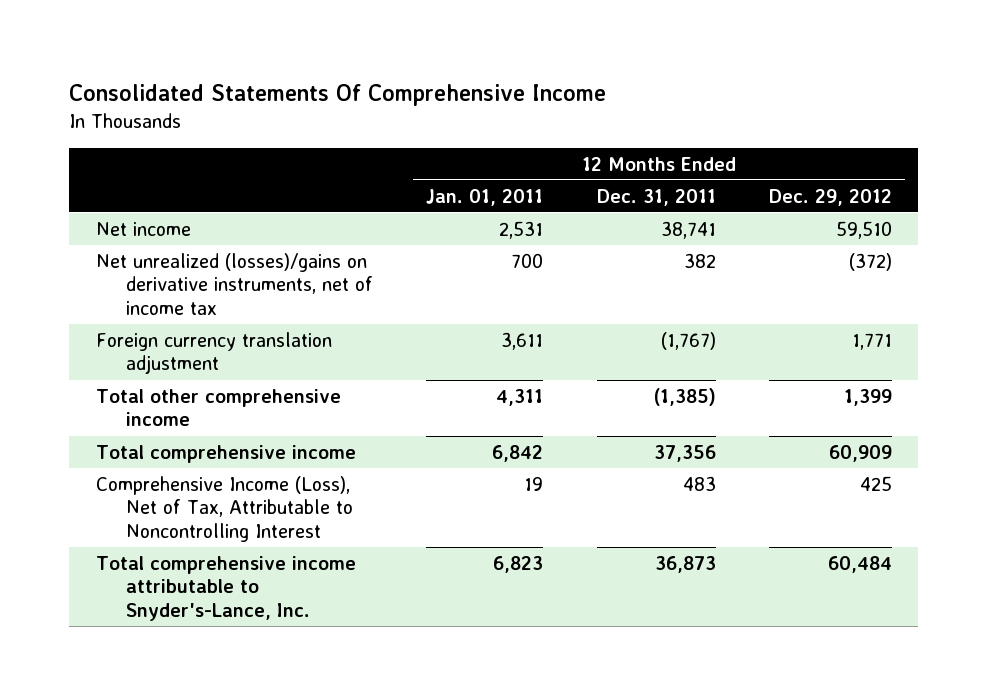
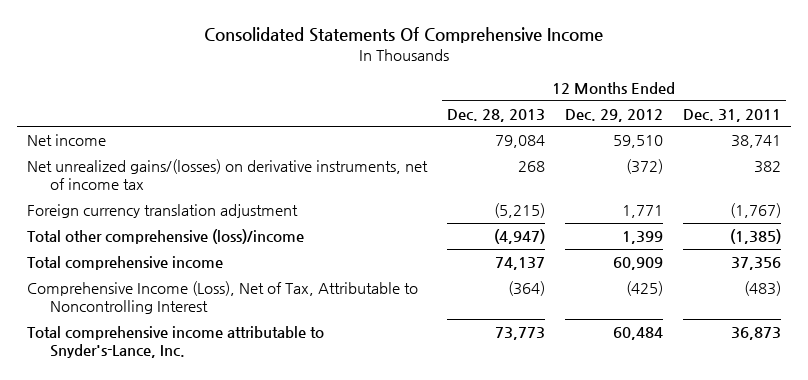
[426,188,544,206] Jan. 01, 2011 -> none
none -> [447,108,546,122] Dec. 28, 2013
[95,252,374,316] Net unrealized (losses)/gains on derivative instruments, net of income tax -> [27,158,429,191] Net unrealized gains/(losses) on derivative instruments, net of income tax
[95,388,341,427] Total other comprehensive income -> [27,228,305,244] Total other comprehensive (loss)/income
[682,475,716,491] 483 -> [744,280,782,296] (483)
[859,475,892,491] 425 -> [626,280,664,296] (425)

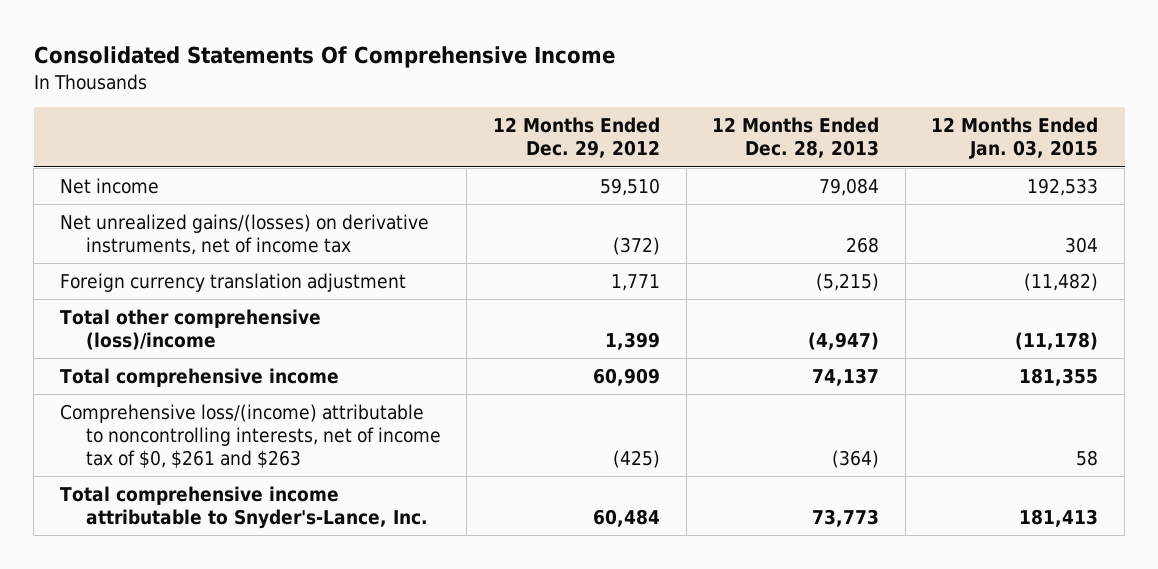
[683,108,782,122] Dec. 31, 2011 -> none
none -> [931,117,1099,160] 12 Months Ended Jan. 03, 2015
[27,280,419,315] Comprehensive Income (Loss), Net of Tax, Attributable to Noncontrolling Interest -> [59,403,441,469] Comprehensive loss/(income) attributable to noncontrolling interests, net of income tax of $0, $261 and $263

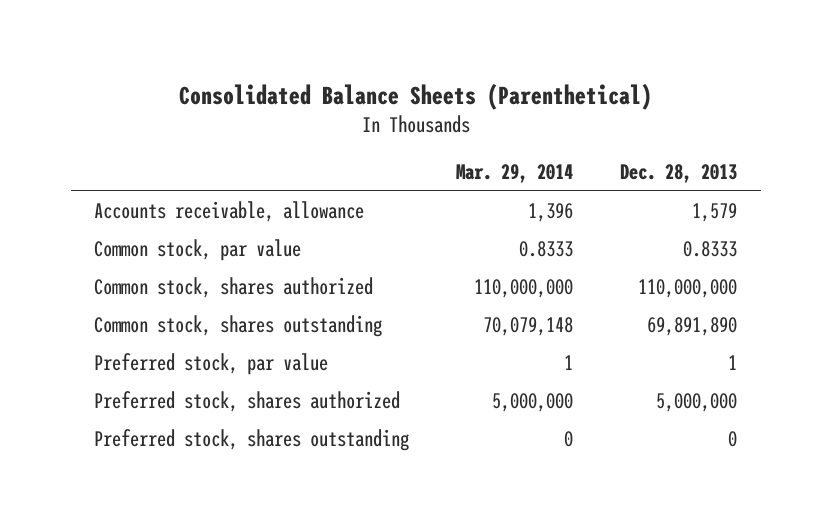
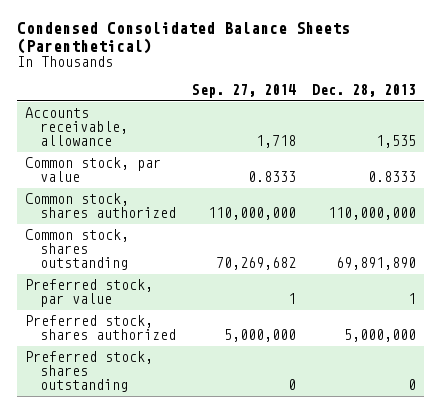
[178,82,652,110] Consolidated Balance Sheets (Parenthetical) -> [16,22,350,54] Condensed Consolidated Balance Sheets (Parenthetical)
[456,164,574,184] Mar. 29, 2014 -> none
none -> [191,83,296,98] Sep. 27, 2014
[692,203,738,223] 1,579 -> [375,135,416,149] 1,535

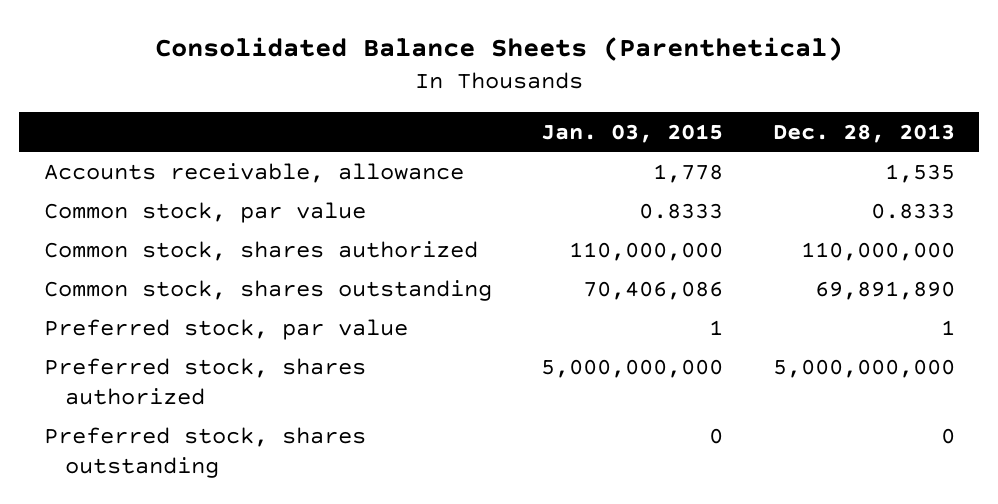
[16,22,350,54] Condensed Consolidated Balance Sheets (Parenthetical) -> [155,37,844,62] Consolidated Balance Sheets (Parenthetical)
[191,83,296,98] Sep. 27, 2014 -> none
none -> [541,123,724,143] Jan. 03, 2015
[343,329,416,343] 5,000,000 -> [772,358,955,378] 5,000,000,000

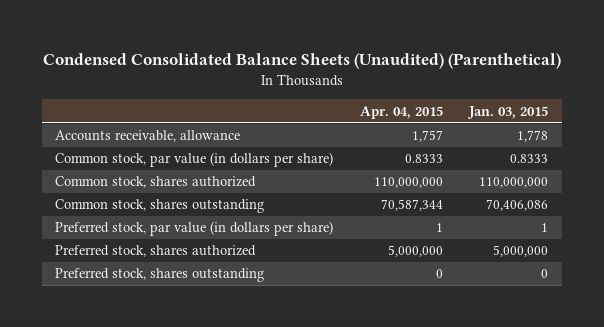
[155,37,844,62] Consolidated Balance Sheets (Parenthetical) -> [42,52,561,69] Condensed Consolidated Balance Sheets (Unaudited) (Parenthetical)
[772,123,955,143] Dec. 28, 2013 -> none
none -> [359,105,443,119] Apr. 04, 2015
[43,201,366,223] Common stock, par value -> [55,152,334,168] Common stock, par value (in dollars per share)
[43,318,408,340] Preferred stock, par value -> [55,221,334,237] Preferred stock, par value (in dollars per share)
[541,358,724,378] 5,000,000,000 -> [493,245,549,258] 5,000,000

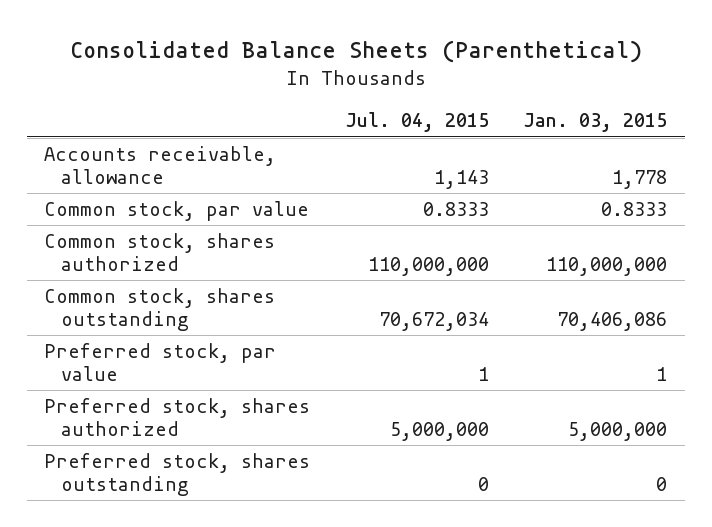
[42,52,561,69] Condensed Consolidated Balance Sheets (Unaudited) (Parenthetical) -> [69,39,642,63] Consolidated Balance Sheets (Parenthetical)
[359,105,443,119] Apr. 04, 2015 -> none
none -> [344,112,489,133] Jul. 04, 2015
[55,152,334,168] Common stock, par value (in dollars per share) -> [44,200,310,221] Common stock, par value
[55,221,334,237] Preferred stock, par value (in dollars per share) -> [44,342,277,381] Preferred stock, par value

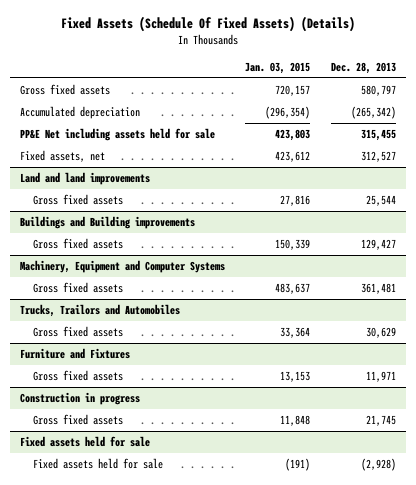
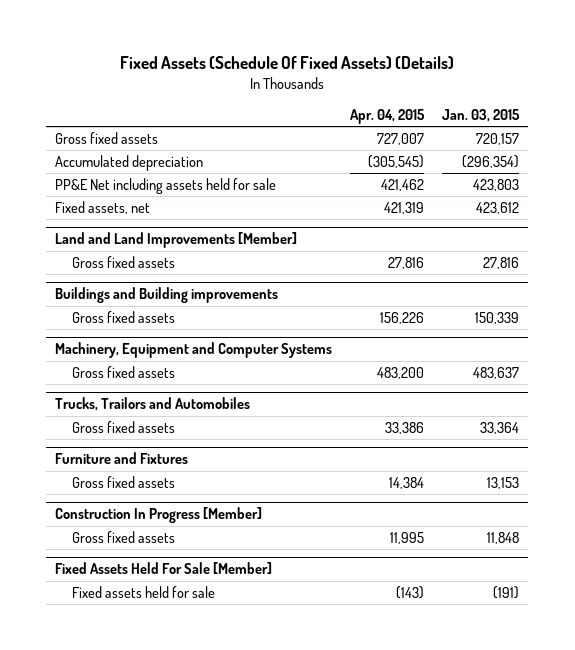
[330,61,396,74] Dec. 28, 2013 -> none
none -> [350,109,426,125] Apr. 04, 2015
[19,172,150,186] Land and land improvements -> [55,232,298,249] Land and Land Improvements [Member]
[19,392,140,406] Construction in progress -> [55,507,263,524] Construction In Progress [Member]
[19,436,150,448] Fixed assets held for sale -> [55,562,273,575] Fixed Assets Held For Sale [Member]

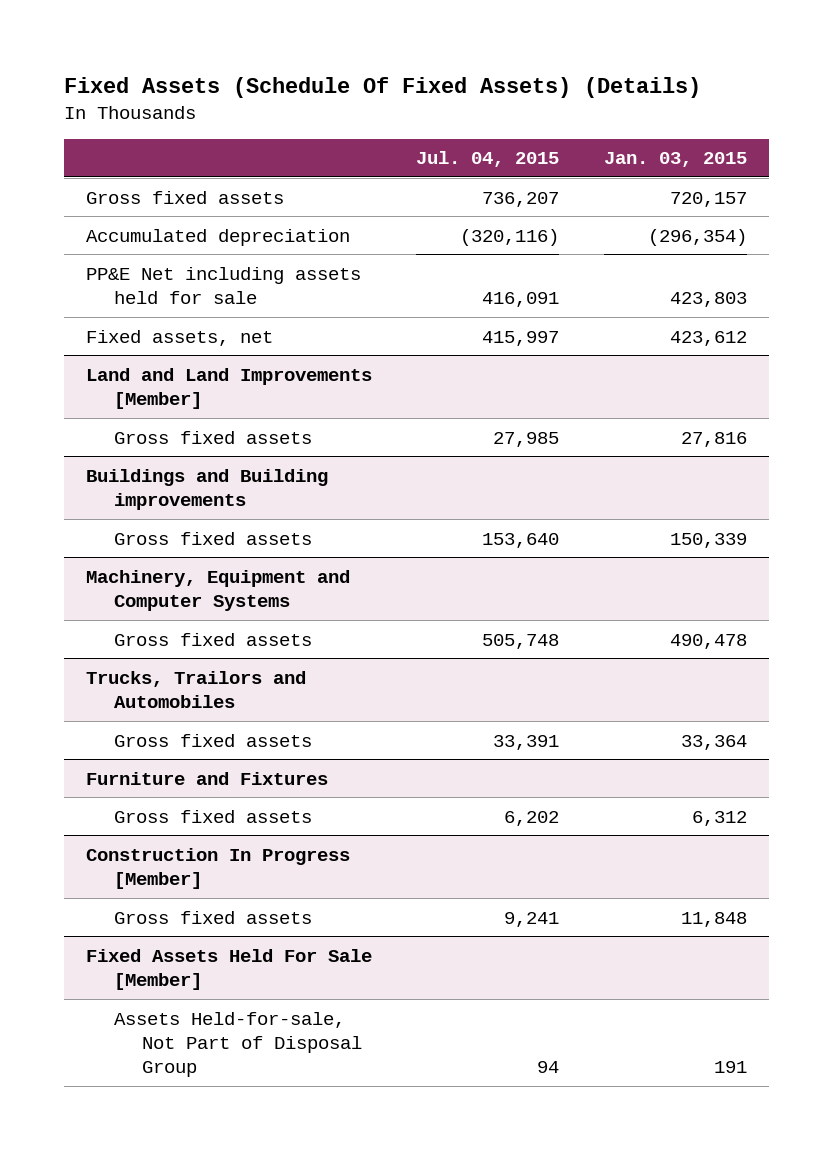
[350,109,426,125] Apr. 04, 2015 -> none
none -> [416,151,560,168] Jul. 04, 2015
[473,366,520,379] 483,637 -> [669,633,747,649] 490,478
[487,476,520,489] 13,153 -> [691,810,747,826] 6,312
[71,585,215,598] Fixed assets held for sale -> [114,1011,363,1078] Assets Held-for-sale, Not Part of Disposal Group
[493,585,520,599] (191) -> [713,1061,747,1074] 191

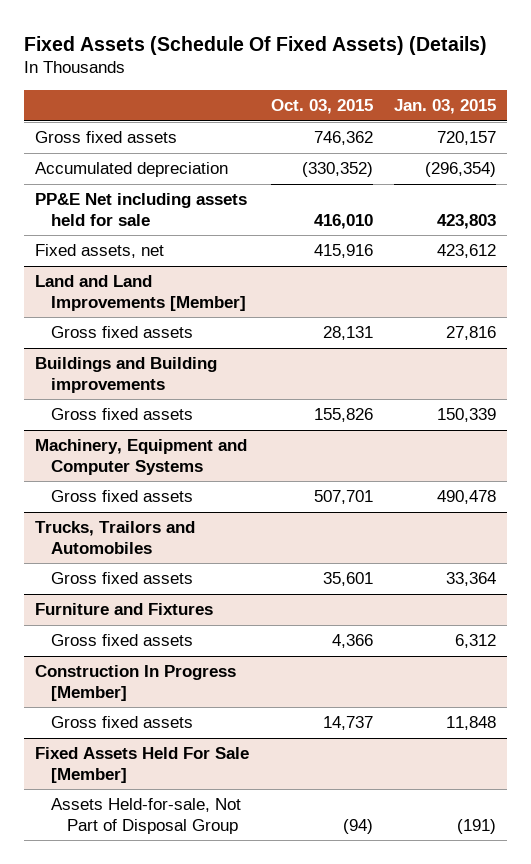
[416,151,560,168] Jul. 04, 2015 -> none
none -> [270,99,373,115] Oct. 03, 2015
[713,1061,747,1074] 191 -> [457,818,497,834] (191)

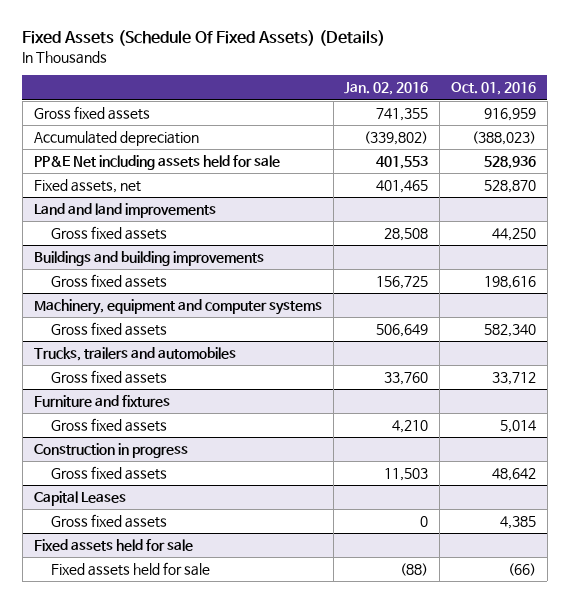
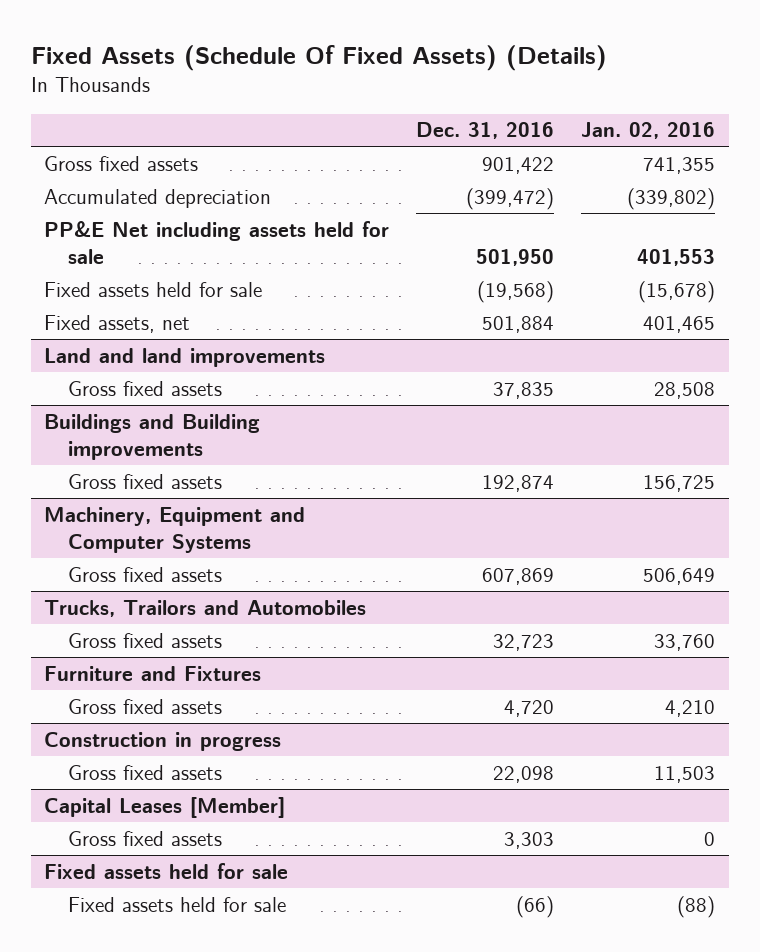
[451,82,537,96] Oct. 01, 2016 -> none
none -> [416,122,555,140] Dec. 31, 2016
none -> [44,281,263,297] Fixed assets held for sale
[33,250,264,266] Buildings and building improvements -> [44,413,261,460] Buildings and Building improvements
[33,298,322,315] Machinery, equipment and computer systems -> [44,506,306,553] Machinery, Equipment and Computer Systems
[33,346,236,361] Trucks, trailers and automobiles -> [44,599,367,617] Trucks, Trailors and Automobiles
[33,394,170,407] Furniture and fixtures -> [44,665,262,681] Furniture and Fixtures
[33,490,126,506] Capital Leases -> [44,796,286,818] Capital Leases [Member]

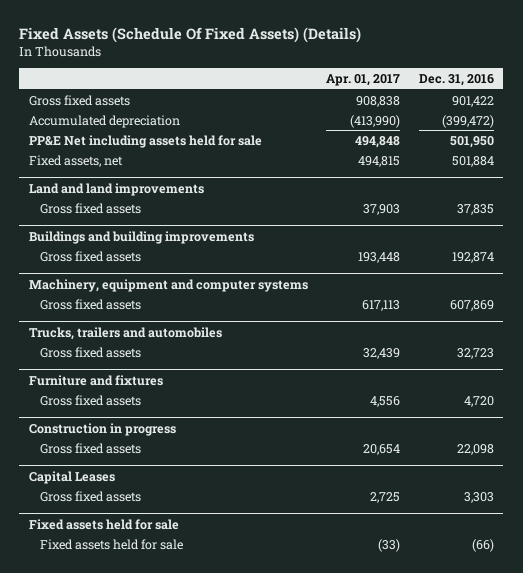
[581,122,716,140] Jan. 02, 2016 -> none
none -> [326,73,401,86] Apr. 01, 2017
[44,281,263,297] Fixed assets held for sale -> none
[44,413,261,460] Buildings and Building improvements -> [28,230,254,244] Buildings and building improvements
[44,506,306,553] Machinery, Equipment and Computer Systems -> [28,278,308,292] Machinery, equipment and computer systems
[44,599,367,617] Trucks, Trailors and Automobiles -> [28,326,222,340] Trucks, trailers and automobiles
[44,665,262,681] Furniture and Fixtures -> [28,374,163,386] Furniture and fixtures
[44,796,286,818] Capital Leases [Member] -> [28,470,115,484] Capital Leases

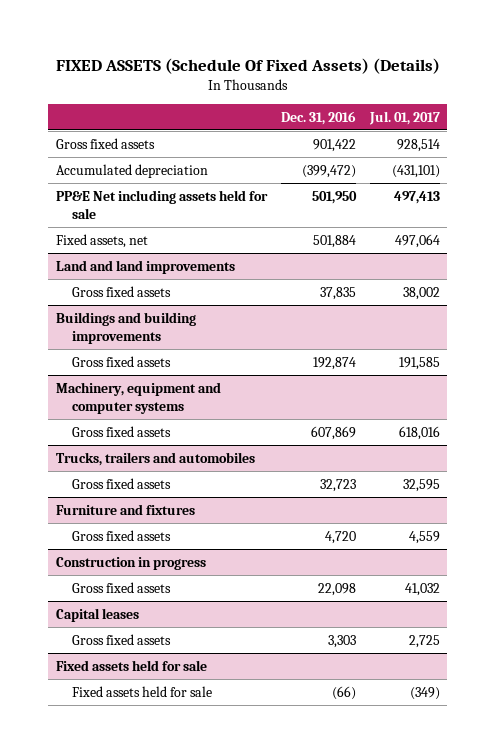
[19,26,362,43] Fixed Assets (Schedule Of Fixed Assets) (Details) -> [55,57,440,74] FIXED ASSETS (Schedule Of Fixed Assets) (Details)
[326,73,401,86] Apr. 01, 2017 -> none
none -> [369,110,441,125] Jul. 01, 2017
[28,470,115,484] Capital Leases -> [55,607,139,622] Capital leases

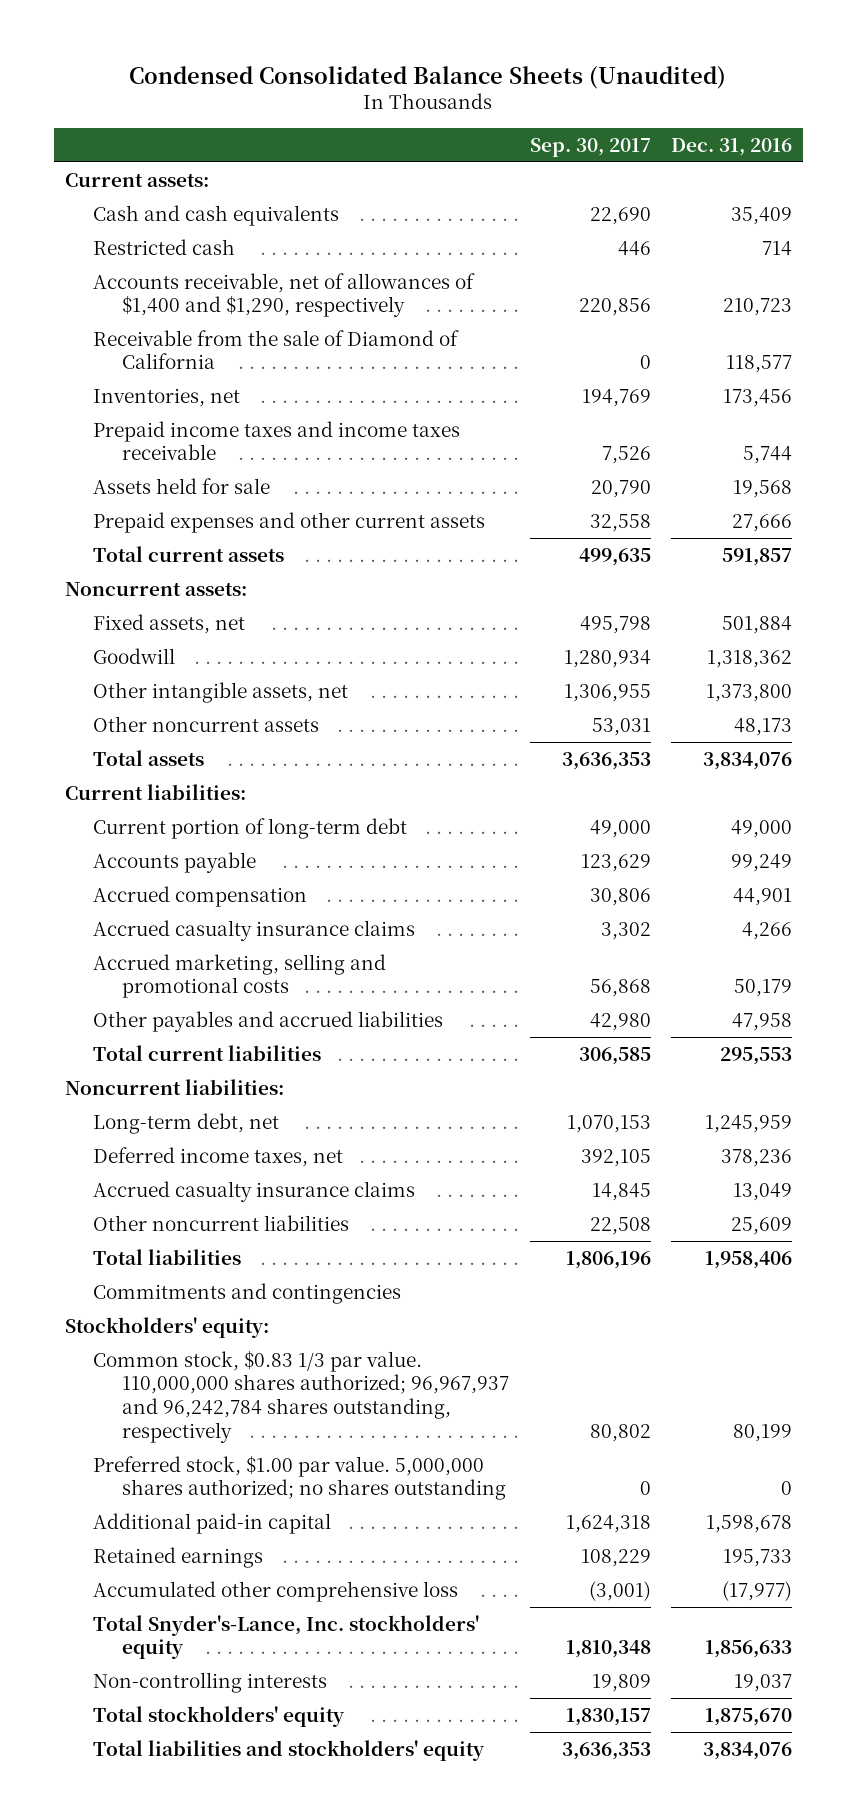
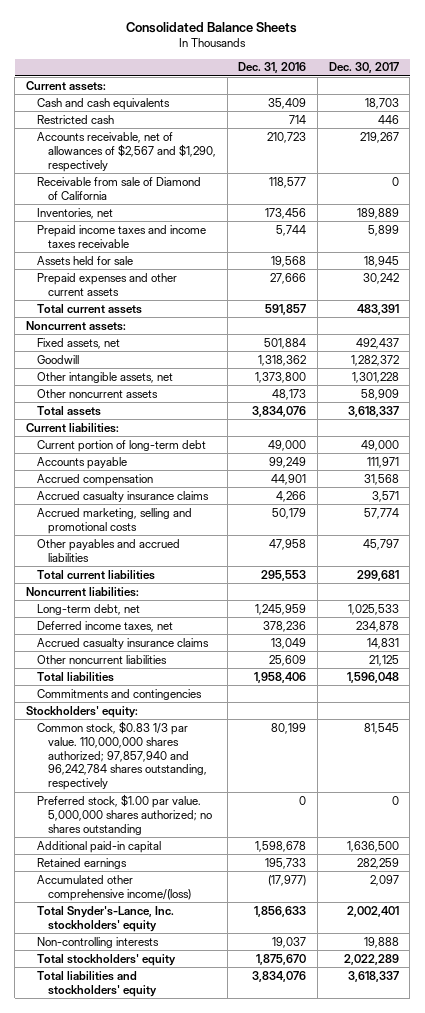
[129,65,727,89] Condensed Consolidated Balance Sheets (Unaudited) -> [126,22,298,34] Consolidated Balance Sheets
[529,137,651,157] Sep. 30, 2017 -> none
none -> [328,62,399,74] Dec. 30, 2017
[93,272,476,318] Accounts receivable, net of allowances of $1,400 and $1,290, respectively -> [36,131,217,172] Accounts receivable, net of allowances of $2,567 and $1,290, respectively
[93,329,460,370] Receivable from the sale of Diamond of California -> [36,176,201,200] Receivable from sale of Diamond of California
[93,1350,510,1443] Common stock, $0.83 1/3 par value. 110,000,000 shares authorized; 96,967,937 and 96,242,784 shares outstanding, respectively -> [36,720,208,791] Common stock, $0.83 1/3 par value. 110,000,000 shares authorized; 97,857,940 and 96,242,784 shares outstanding, respectively
[93,1580,459,1602] Accumulated other comprehensive loss -> [36,874,192,901] Accumulated other comprehensive income/(loss)

